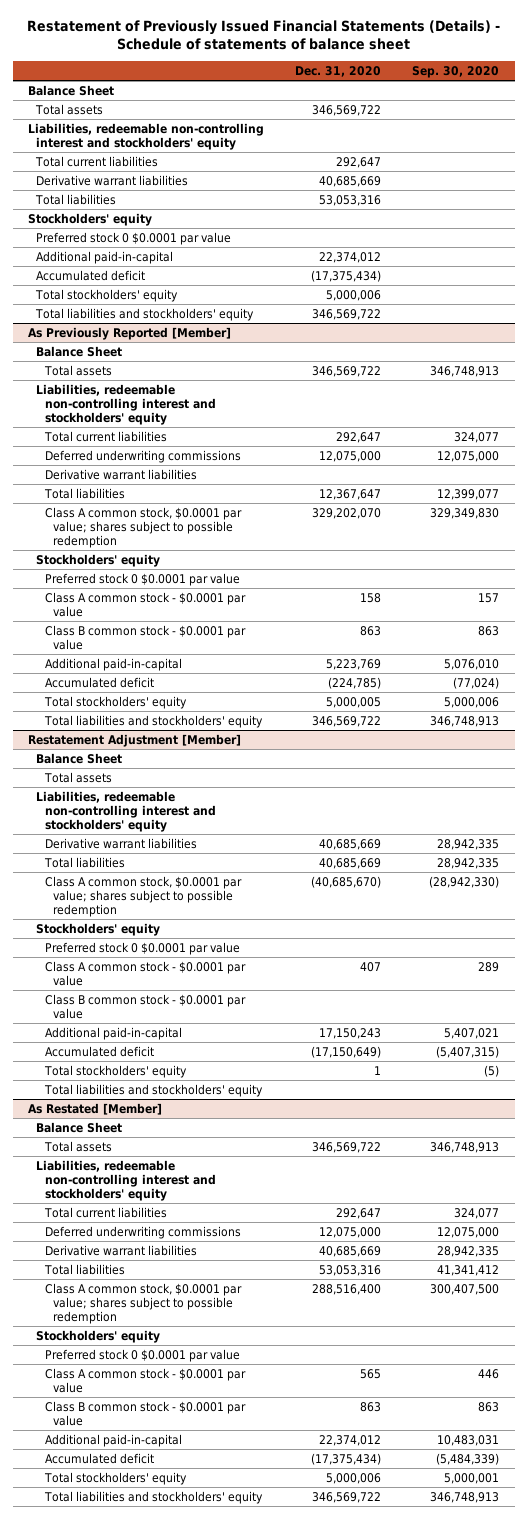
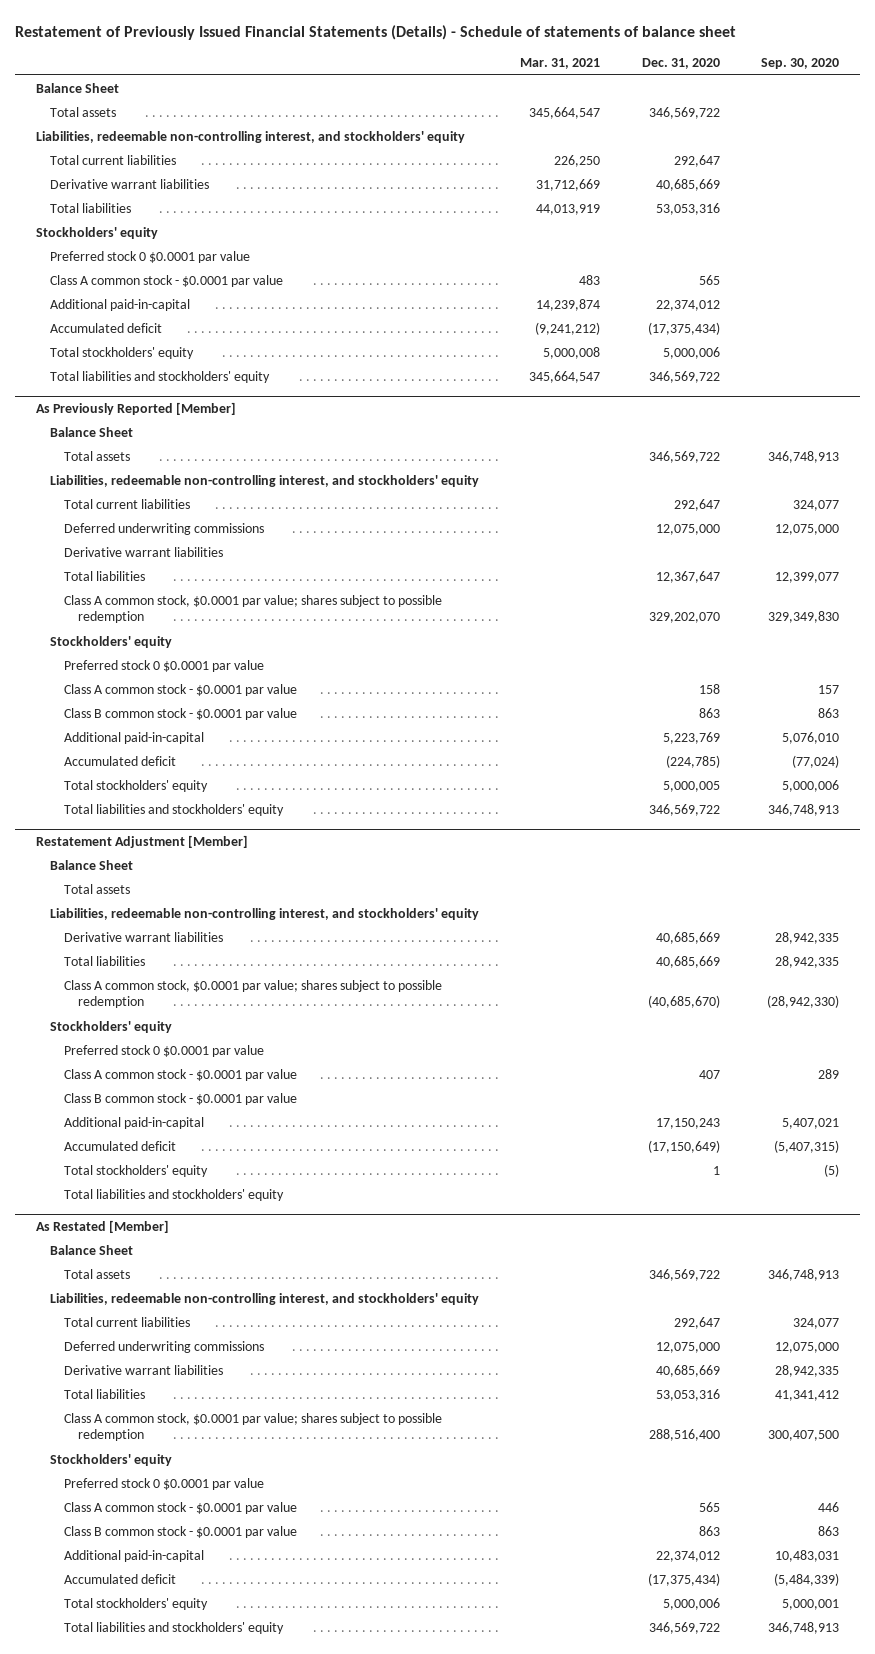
none -> [520,58,601,70] Mar. 31, 2021
[28,123,265,151] Liabilities, redeemable non-controlling interest and stockholders' equity -> [35,130,465,143] Liabilities, redeemable non-controlling interest, and stockholders' equity
none -> [49,274,283,287] Class A common stock - $0.0001 par value
[36,384,216,426] Liabilities, redeemable non-controlling interest and stockholders' equity -> [49,474,479,487] Liabilities, redeemable non-controlling interest, and stockholders' equity
[36,791,216,833] Liabilities, redeemable non-controlling interest and stockholders' equity -> [49,907,479,920] Liabilities, redeemable non-controlling interest, and stockholders' equity
[36,1160,216,1202] Liabilities, redeemable non-controlling interest and stockholders' equity -> [49,1292,479,1305] Liabilities, redeemable non-controlling interest, and stockholders' equity

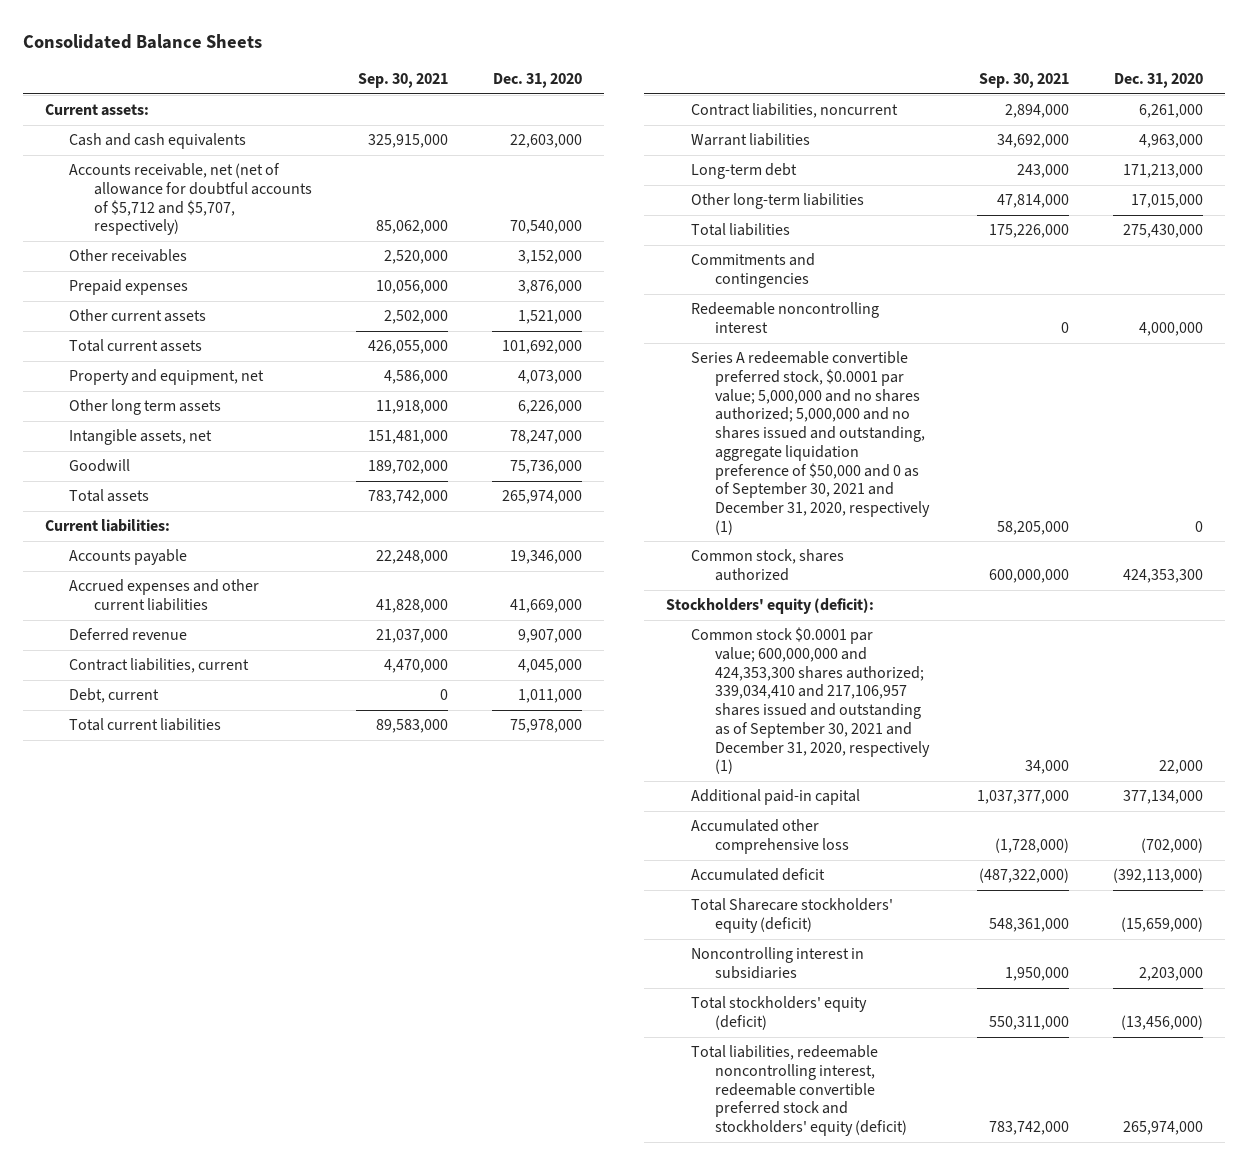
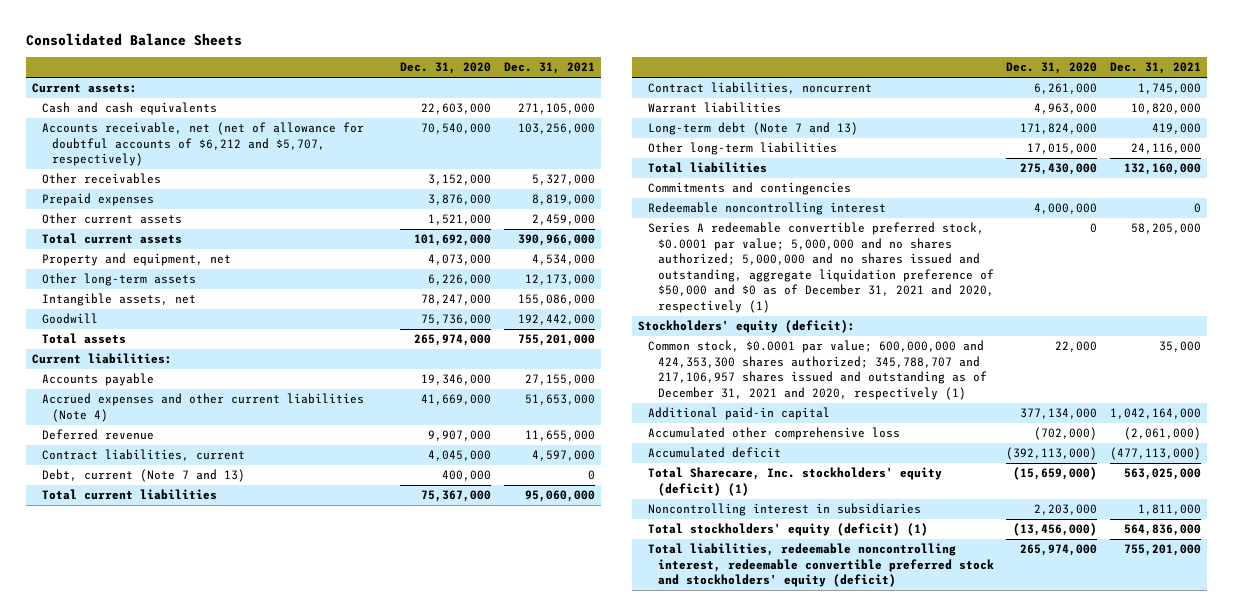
[357,72,448,88] Sep. 30, 2021 -> none
none -> [504,62,596,75] Dec. 31, 2021
[69,163,312,236] Accounts receivable, net (net of allowance for doubtful accounts of $5,712 and $5,707, respectively) -> [42,122,365,167] Accounts receivable, net (net of allowance for doubtful accounts of $6,212 and $5,707, respectively)
[69,399,222,416] Other long term assets -> [42,273,197,287] Other long-term assets
[69,579,260,612] Accrued expenses and other current liabilities -> [42,393,365,422] Accrued expenses and other current liabilities (Note 4)
[69,688,160,704] Debt, current -> [42,469,246,483] Debt, current (Note 7 and 13)
[518,689,583,704] 1,011,000 -> [442,470,492,482] 400,000
[510,719,583,734] 75,978,000 -> [421,490,492,503] 75,367,000
[690,163,797,180] Long-term debt -> [647,122,858,136] Long-term debt (Note 7 and 13)
[1123,164,1204,179] 171,213,000 -> [1020,123,1098,135] 171,824,000
[690,549,844,582] Common stock, shares authorized -> none
[690,351,931,535] Series A redeemable convertible preferred stock, $0.0001 par value; 5,000,000 and no shares authorized; 5,000,000 and no shares issued and outstanding, aggregate liquidation preference of $50,000 and 0 as of September 30, 2021 and December 31, 2020, respectively (1) -> [647,222,994,313] Series A redeemable convertible preferred stock, $0.0001 par value; 5,000,000 and no shares authorized; 5,000,000 and no shares issued and outstanding, aggregate liquidation preference of $50,000 and $0 as of December 31, 2021 and 2020, respectively (1)
[690,627,931,775] Common stock $0.0001 par value; 600,000,000 and 424,353,300 shares authorized; 339,034,410 and 217,106,957 shares issued and outstanding as of September 30, 2021 and December 31, 2020, respectively (1) -> [647,340,987,400] Common stock, $0.0001 par value; 600,000,000 and 424,353,300 shares authorized; 345,788,707 and 217,106,957 shares issued and outstanding as of December 31, 2021 and 2020, respectively (1)
[690,898,893,934] Total Sharecare stockholders' equity (deficit) -> [647,467,942,496] Total Sharecare, Inc. stockholders' equity (deficit) (1)
[690,996,867,1031] Total stockholders' equity (deficit) -> [647,523,928,537] Total stockholders' equity (deficit) (1)

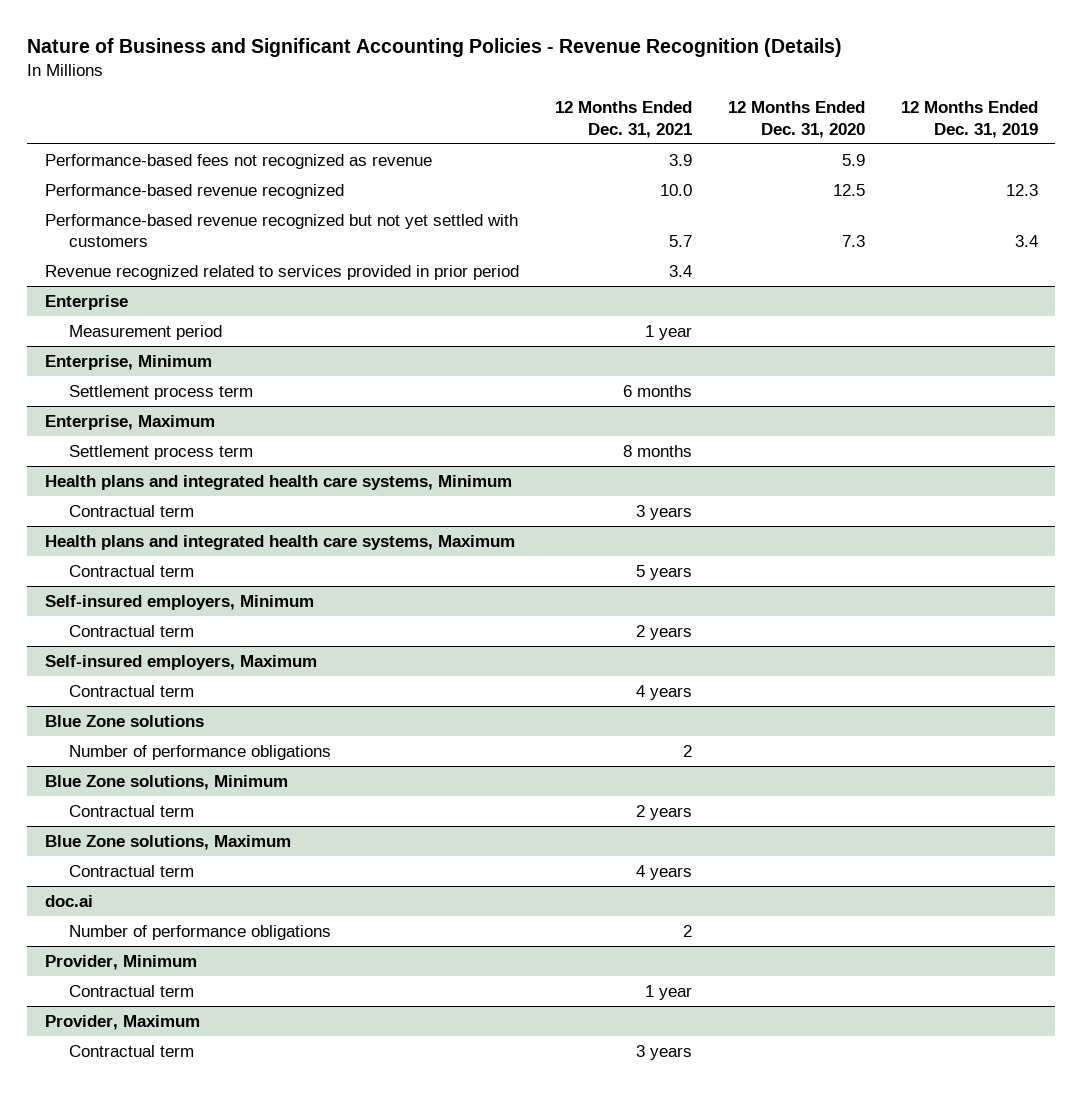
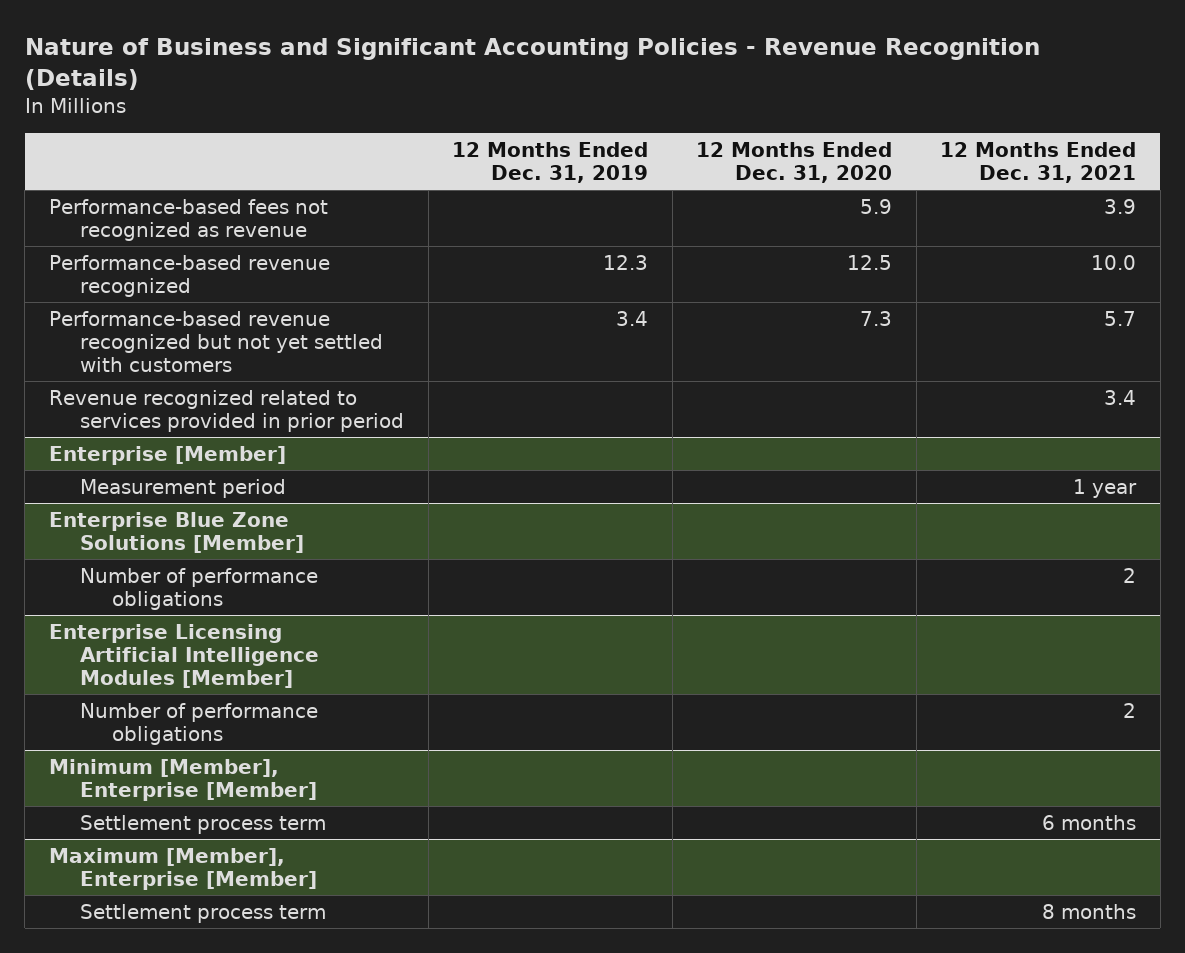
[44,294,128,310] Enterprise -> [48,445,286,465] Enterprise [Member]
[44,354,212,370] Enterprise, Minimum -> none
[69,384,254,400] Settlement process term -> none
[44,414,215,430] Enterprise, Maximum -> none
[69,444,254,460] Settlement process term -> none
[44,474,512,490] Health plans and integrated health care systems, Minimum -> none
[69,504,195,517] Contractual term -> none
[44,534,515,550] Health plans and integrated health care systems, Maximum -> none
[69,564,195,577] Contractual term -> none
[44,594,314,610] Self-insured employers, Minimum -> none
[69,624,195,637] Contractual term -> none
[44,654,317,670] Self-insured employers, Maximum -> none
[69,684,195,697] Contractual term -> none
[44,714,204,727] Blue Zone solutions -> [48,511,305,553] Enterprise Blue Zone Solutions [Member]
[44,774,288,790] Blue Zone solutions, Minimum -> none
[69,804,195,817] Contractual term -> none
[44,834,291,850] Blue Zone solutions, Maximum -> none
[69,864,195,877] Contractual term -> none
[44,894,93,907] doc.ai -> [48,623,320,688] Enterprise Licensing Artificial Intelligence Modules [Member]
[44,954,197,970] Provider, Minimum -> none
[69,984,195,997] Contractual term -> none
[44,1014,200,1030] Provider, Maximum -> none
[69,1044,195,1057] Contractual term -> none
none -> [48,758,318,801] Minimum [Member], Enterprise [Member]
none -> [80,814,327,834] Settlement process term
none -> [48,847,318,890] Maximum [Member], Enterprise [Member]
none -> [80,903,327,923] Settlement process term

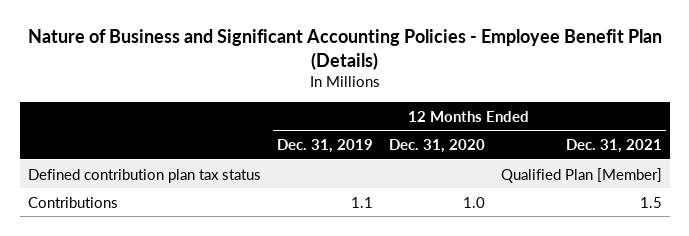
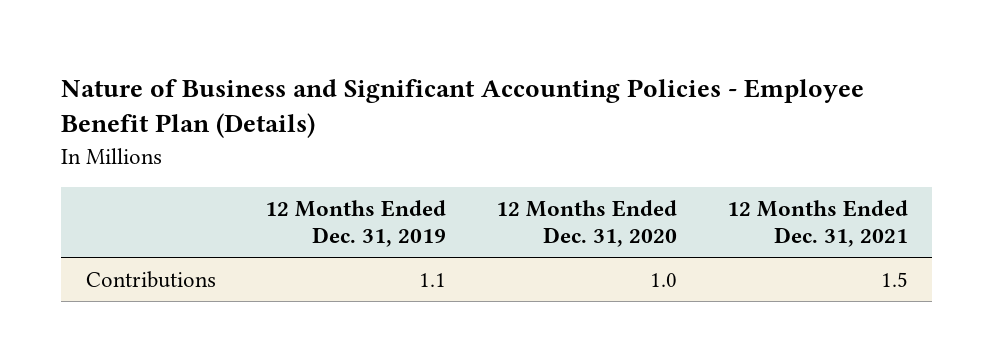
[27,168,261,183] Defined contribution plan tax status -> none

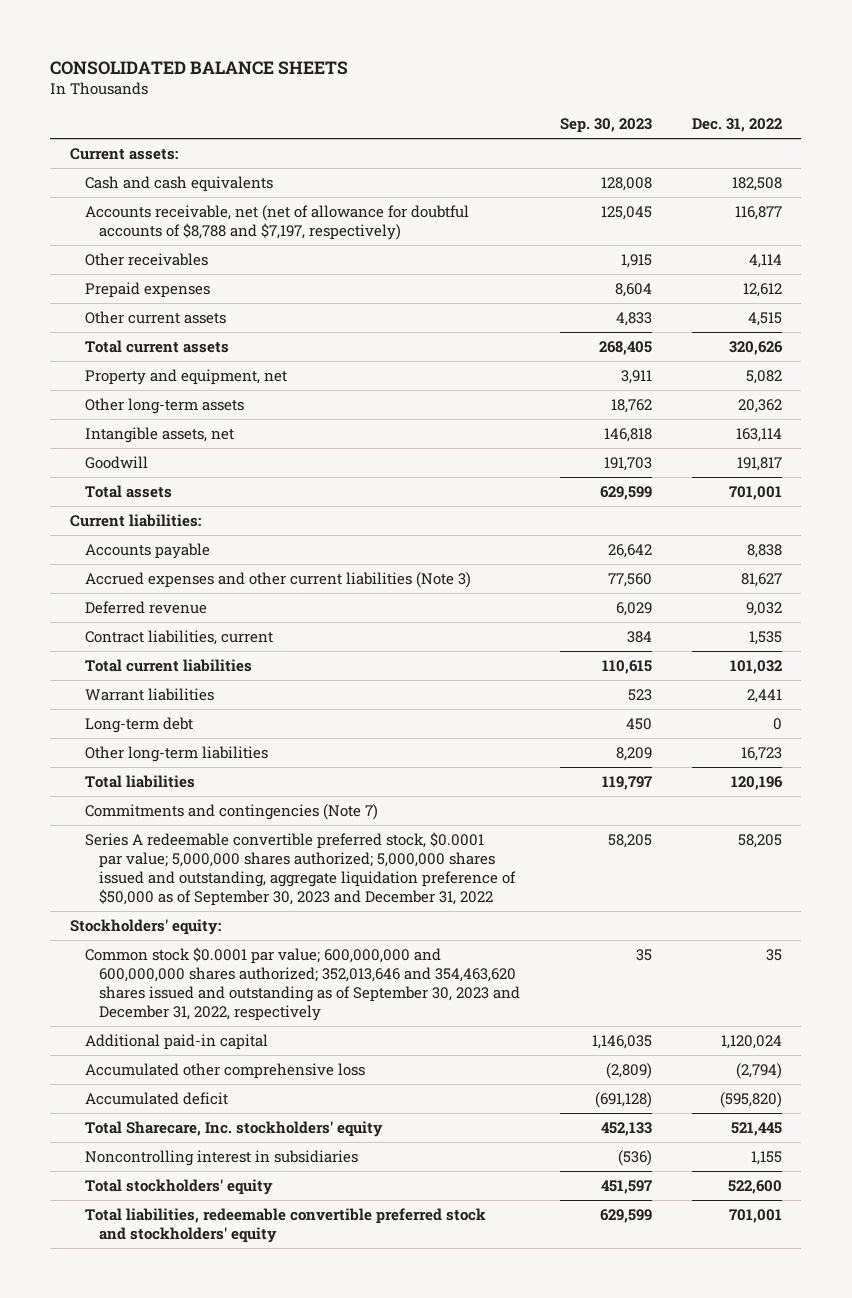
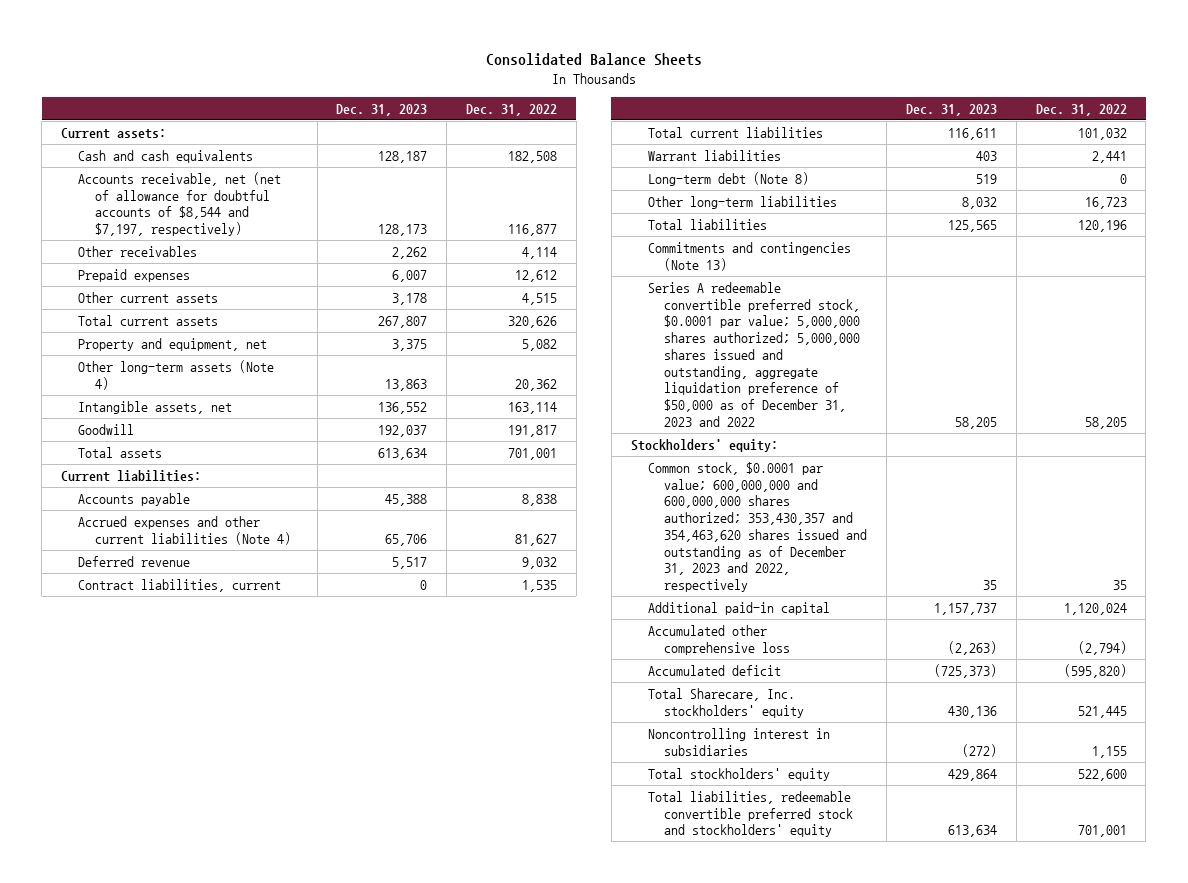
[50,61,349,76] CONSOLIDATED BALANCE SHEETS -> [485,52,702,66] Consolidated Balance Sheets
[559,118,652,134] Sep. 30, 2023 -> none
none -> [336,103,428,116] Dec. 31, 2023
[84,204,469,240] Accounts receivable, net (net of allowance for doubtful accounts of $8,788 and $7,197, respectively) -> [78,171,282,237] Accounts receivable, net (net of allowance for doubtful accounts of $8,544 and $7,197, respectively)
[84,397,244,414] Other long-term assets -> [78,359,275,390] Other long-term assets (Note 4)
[84,571,471,588] Accrued expenses and other current liabilities (Note 3) -> [78,515,291,545] Accrued expenses and other current liabilities (Note 4)
[84,716,193,733] Long-term debt -> [647,171,809,186] Long-term debt (Note 8)
[84,803,378,820] Commitments and contingencies (Note 7) -> [647,241,851,271] Commitments and contingencies (Note 13)
[84,831,517,906] Series A redeemable convertible preferred stock, $0.0001 par value; 5,000,000 shares authorized; 5,000,000 shares issued and outstanding, aggregate liquidation preference of $50,000 as of September 30, 2023 and December 31, 2022 -> [647,281,861,427] Series A redeemable convertible preferred stock, $0.0001 par value; 5,000,000 shares authorized; 5,000,000 shares issued and outstanding, aggregate liquidation preference of $50,000 as of December 31, 2023 and 2022
[84,946,521,1021] Common stock $0.0001 par value; 600,000,000 and 600,000,000 shares authorized; 352,013,646 and 354,463,620 shares issued and outstanding as of September 30, 2023 and December 31, 2022, respectively -> [647,461,868,593] Common stock, $0.0001 par value; 600,000,000 and 600,000,000 shares authorized; 353,430,357 and 354,463,620 shares issued and outstanding as of December 31, 2023 and 2022, respectively

